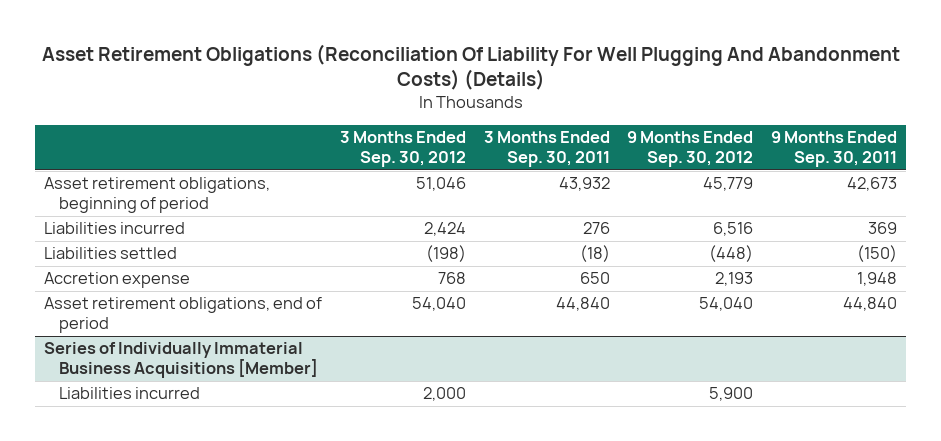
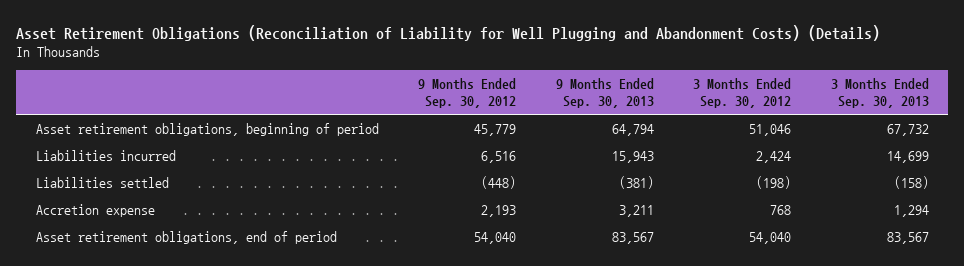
[41,43,900,91] Asset Retirement Obligations (Reconciliation Of Liability For Well Plugging And Abandonment Costs) (Details) -> [16,24,881,41] Asset Retirement Obligations (Reconciliation of Liability for Well Plugging and Abandonment Costs) (Details)
[483,131,610,168] 3 Months Ended Sep. 30, 2011 -> none
[770,131,897,168] 9 Months Ended Sep. 30, 2011 -> none
none -> [555,77,654,109] 9 Months Ended Sep. 30, 2013
none -> [830,77,929,109] 3 Months Ended Sep. 30, 2013
[44,342,319,379] Series of Individually Immaterial Business Acquisitions [Member] -> none
[59,387,201,400] Liabilities incurred -> none

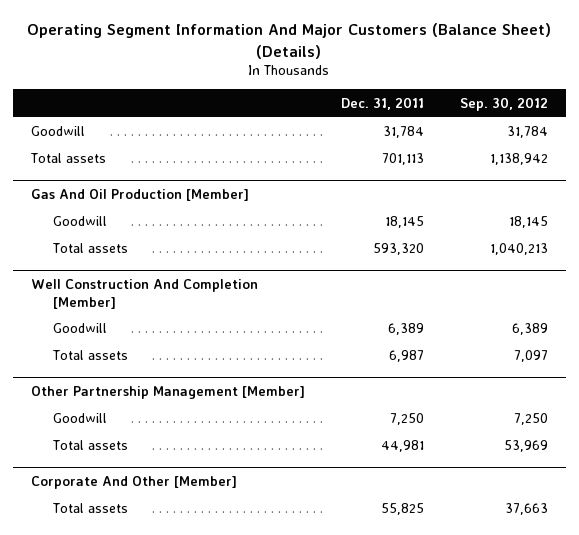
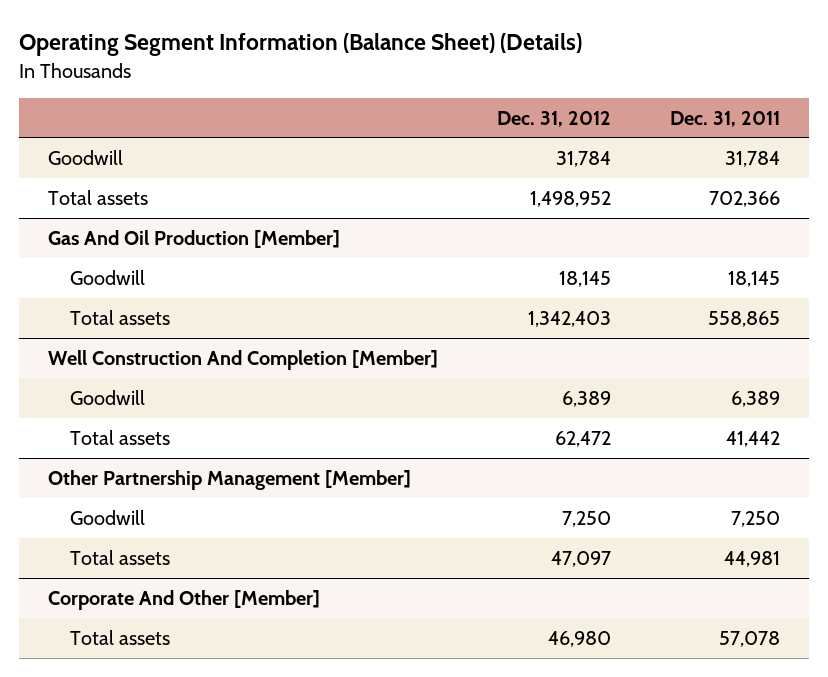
[27,22,552,59] Operating Segment Information And Major Customers (Balance Sheet) (Details) -> [18,33,582,57] Operating Segment Information (Balance Sheet) (Details)
[459,96,548,111] Sep. 30, 2012 -> none
none -> [496,110,611,127] Dec. 31, 2012
[381,153,424,166] 701,113 -> [708,190,780,207] 702,366
[372,243,424,256] 593,320 -> [707,310,780,327] 558,865
[388,350,424,363] 6,987 -> [725,430,780,447] 41,442
[380,503,424,516] 55,825 -> [718,630,780,647] 57,078

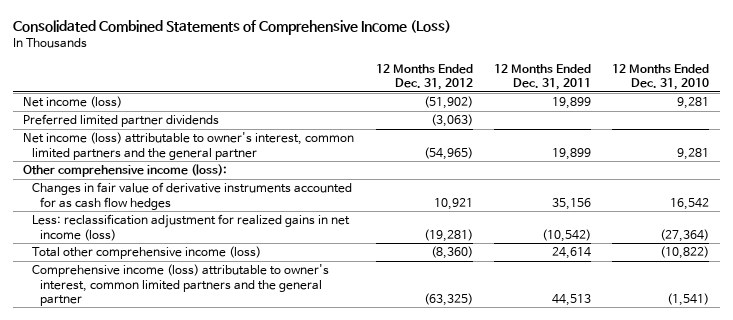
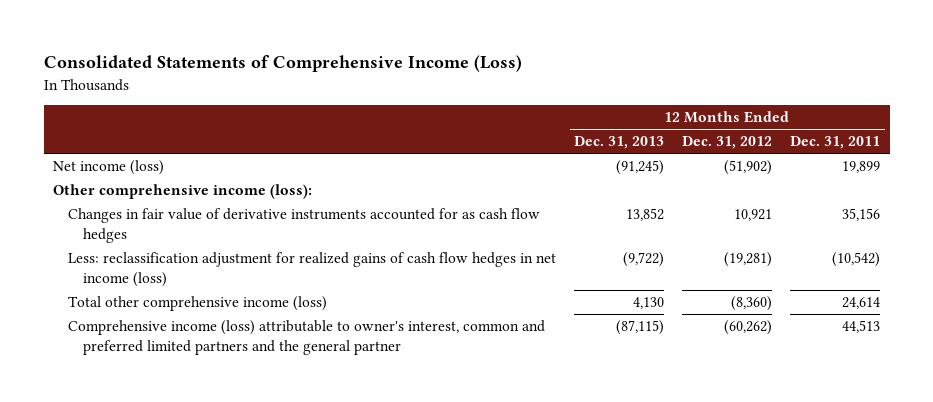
[12,20,451,36] Consolidated Combined Statements of Comprehensive Income (Loss) -> [43,55,522,73] Consolidated Statements of Comprehensive Income (Loss)
[612,63,710,90] 12 Months Ended Dec. 31, 2010 -> none
none -> [574,136,665,150] Dec. 31, 2013
[23,114,220,128] Preferred limited partner dividends -> none
[23,132,355,160] Net income (loss) attributable to owner's interest, common limited partners and the general partner -> none
[31,214,350,241] Less: reclassification adjustment for realized gains in net income (loss) -> [67,252,556,287] Less: reclassification adjustment for realized gains of cash flow hedges in net income (loss)
[31,264,329,306] Comprehensive income (loss) attributable to owner's interest, common limited partners and the general partner -> [67,320,545,355] Comprehensive income (loss) attributable to owner's interest, common and preferred limited partners and the general partner
[423,292,473,306] (63,325) -> [724,320,773,336] (60,262)

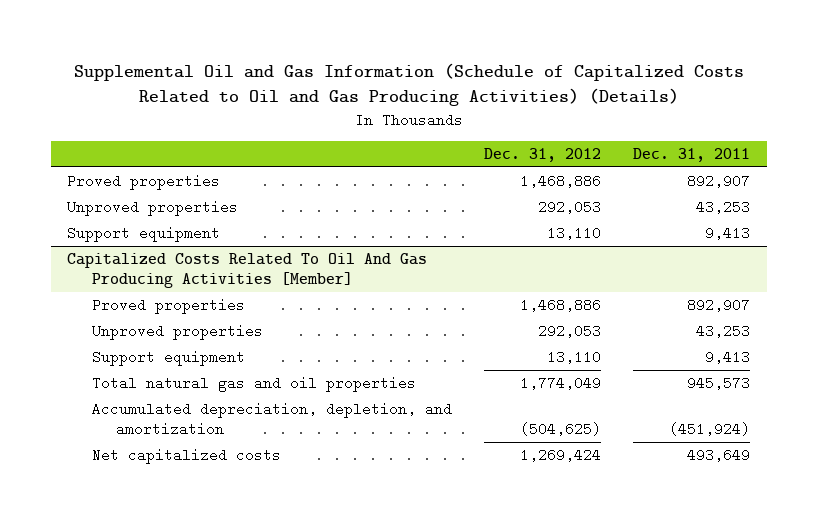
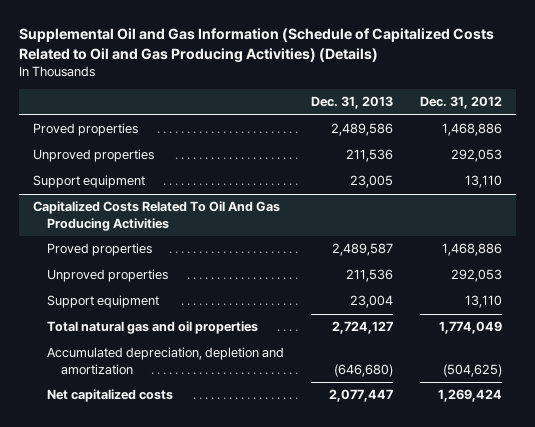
[633,148,751,163] Dec. 31, 2011 -> none
none -> [311,96,394,110] Dec. 31, 2013
[67,252,428,288] Capitalized Costs Related To Oil And Gas Producing Activities [Member] -> [32,201,280,231] Capitalized Costs Related To Oil And Gas Producing Activities
[91,401,452,436] Accumulated depreciation, depletion, and amortization -> [46,347,284,375] Accumulated depreciation, depletion and amortization

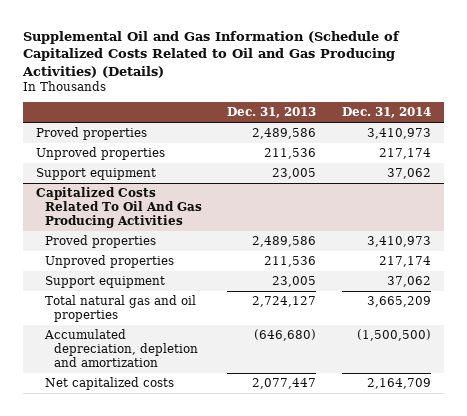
[420,96,503,110] Dec. 31, 2012 -> none
none -> [341,107,431,119] Dec. 31, 2014
[332,243,394,257] 2,489,587 -> [252,236,317,248] 2,489,586
[350,295,394,309] 23,004 -> [272,276,317,288] 23,005

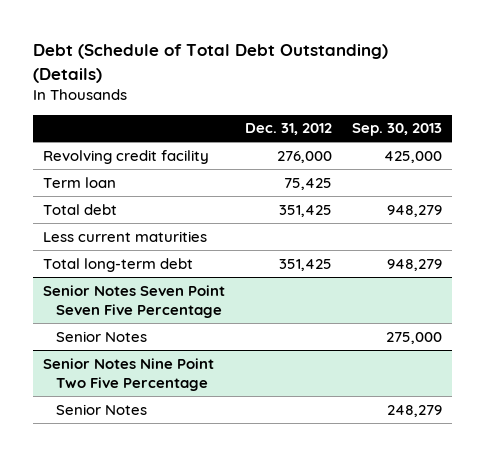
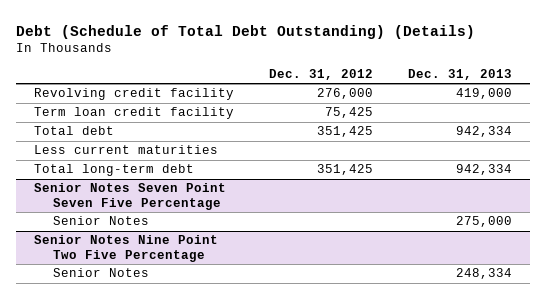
[352,123,443,137] Sep. 30, 2013 -> none
none -> [408,69,513,81] Dec. 31, 2013
[43,176,117,188] Term loan -> [33,107,234,120] Term loan credit facility

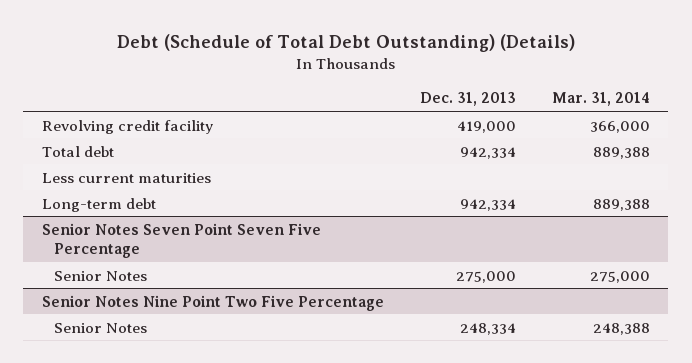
[269,69,374,81] Dec. 31, 2012 -> none
none -> [552,92,651,107] Mar. 31, 2014
[33,107,234,120] Term loan credit facility -> none
[33,164,194,177] Total long-term debt -> [41,197,156,212] Long-term debt

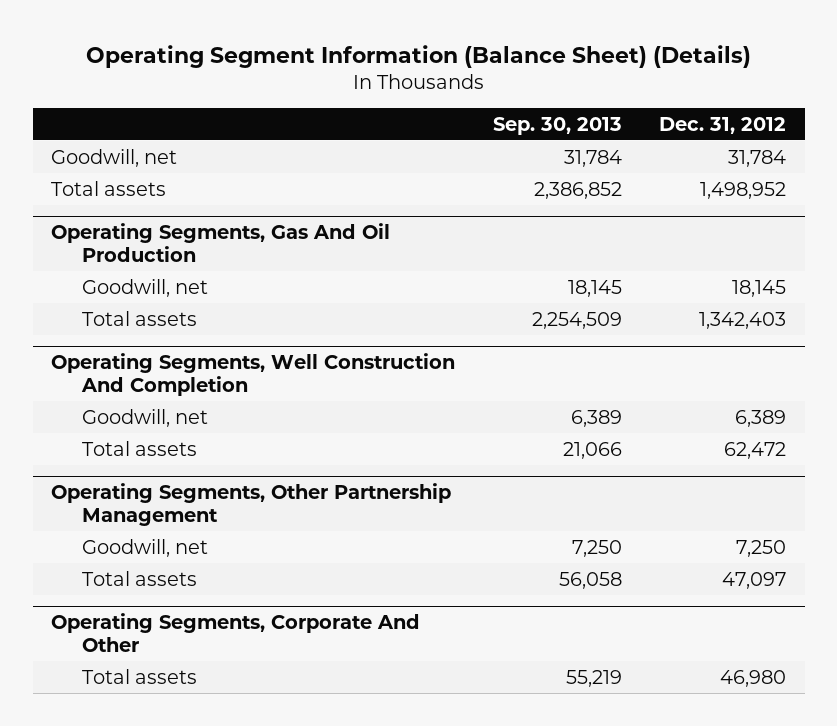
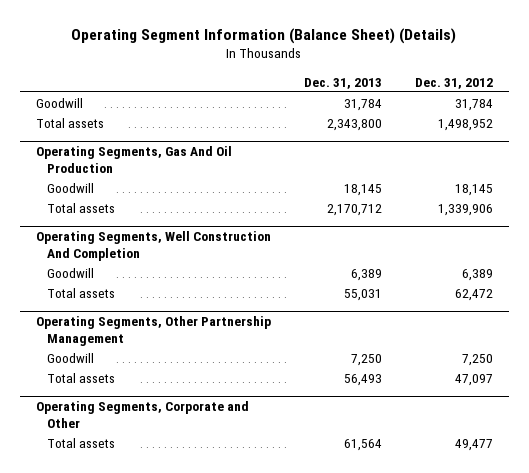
[492,116,622,135] Sep. 30, 2013 -> none
none -> [303,77,382,89] Dec. 31, 2013
[51,148,178,167] Goodwill, net -> [36,97,84,108] Goodwill
[81,278,208,297] Goodwill, net -> [47,182,95,193] Goodwill
[698,311,786,329] 1,342,403 -> [437,203,493,216] 1,339,906
[81,408,208,427] Goodwill, net -> [47,267,95,278] Goodwill
[81,538,208,557] Goodwill, net -> [47,352,95,363] Goodwill
[51,613,421,653] Operating Segments, Corporate And Other -> [36,401,250,428] Operating Segments, Corporate and Other
[719,669,786,687] 46,980 -> [454,438,493,451] 49,477

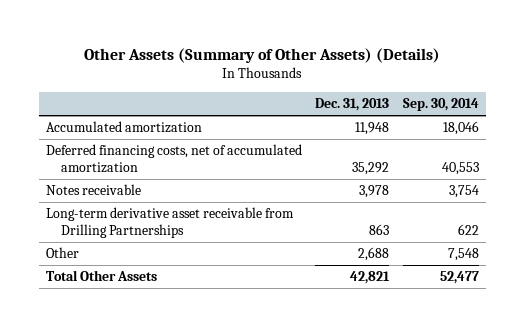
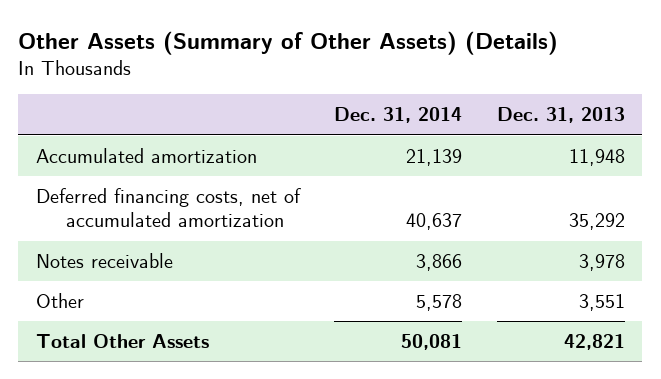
[402,98,479,112] Sep. 30, 2014 -> none
none -> [334,107,463,124] Dec. 31, 2014
[45,207,294,239] Long-term derivative asset receivable from Drilling Partnerships -> none
[358,247,390,262] 2,688 -> [578,293,625,311] 3,551

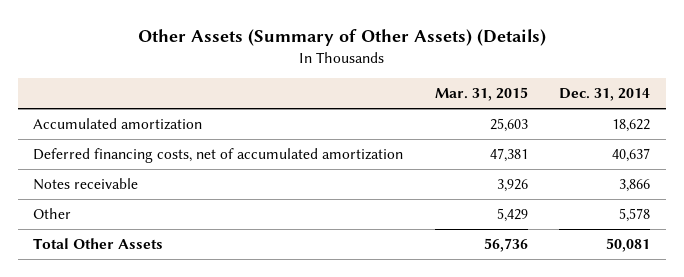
[496,107,625,124] Dec. 31, 2013 -> none
none -> [434,87,528,102] Mar. 31, 2015
[406,148,463,166] 21,139 -> [612,119,651,133] 18,622

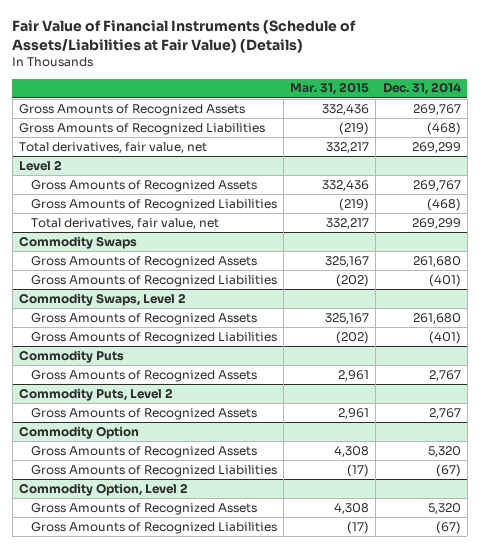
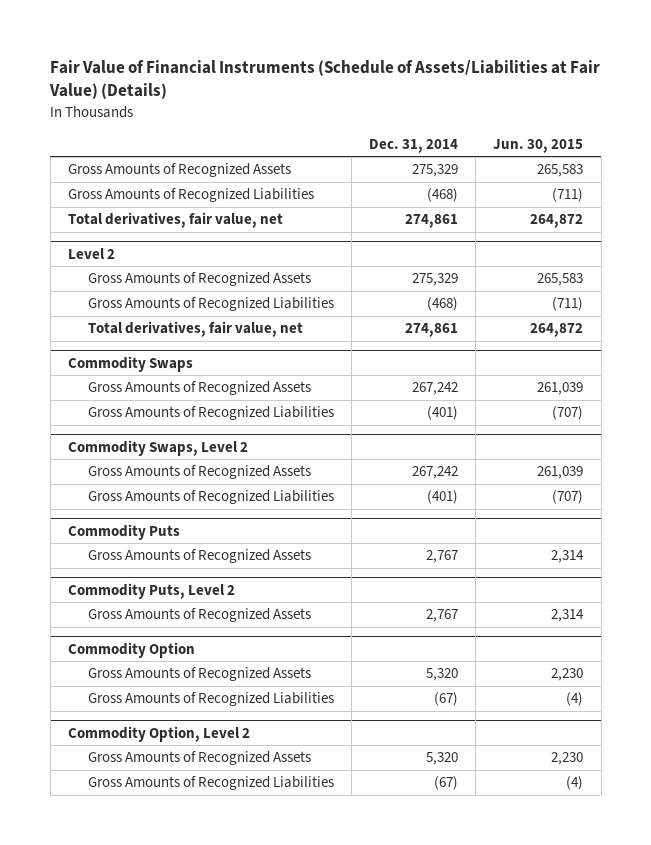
[290,82,370,96] Mar. 31, 2015 -> none
none -> [493,138,584,153] Jun. 30, 2015
[412,103,461,115] 269,767 -> [412,164,459,178] 275,329
[411,141,461,153] 269,299 -> [405,214,459,229] 274,861
[412,179,461,191] 269,767 -> [412,273,459,287] 275,329
[411,217,461,229] 269,299 -> [405,323,459,338] 274,861
[412,255,461,267] 261,680 -> [412,382,459,396] 267,242
[412,312,461,324] 261,680 -> [412,466,459,480] 267,242

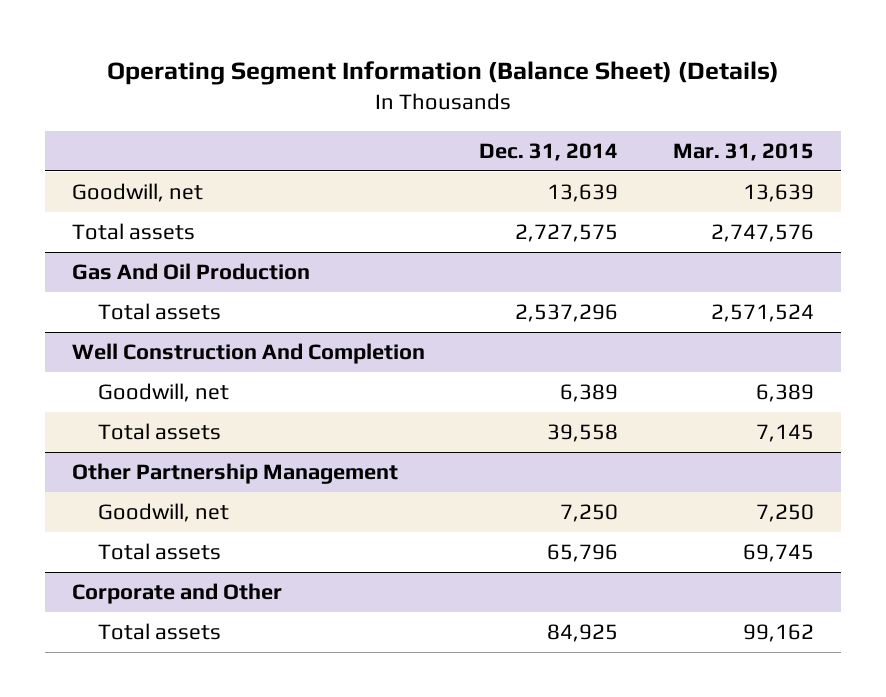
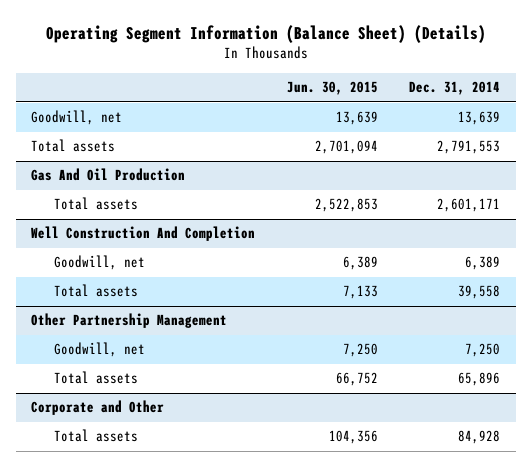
[672,142,814,161] Mar. 31, 2015 -> none
none -> [286,81,378,96] Jun. 30, 2015
[515,224,619,243] 2,727,575 -> [436,140,500,155] 2,791,553
[515,304,619,323] 2,537,296 -> [436,198,500,213] 2,601,171
[547,544,619,563] 65,796 -> [457,372,500,387] 65,896
[547,624,619,643] 84,925 -> [457,430,500,445] 84,928

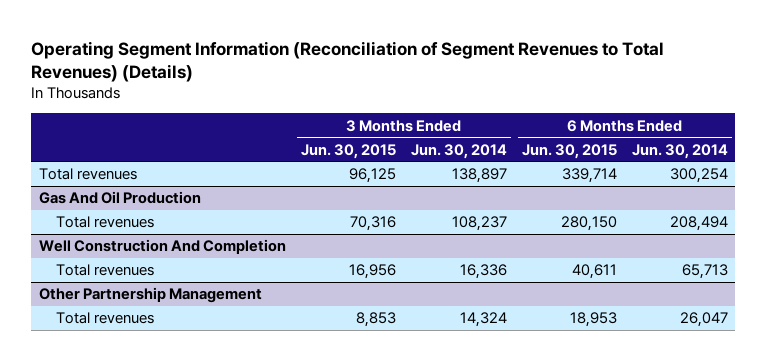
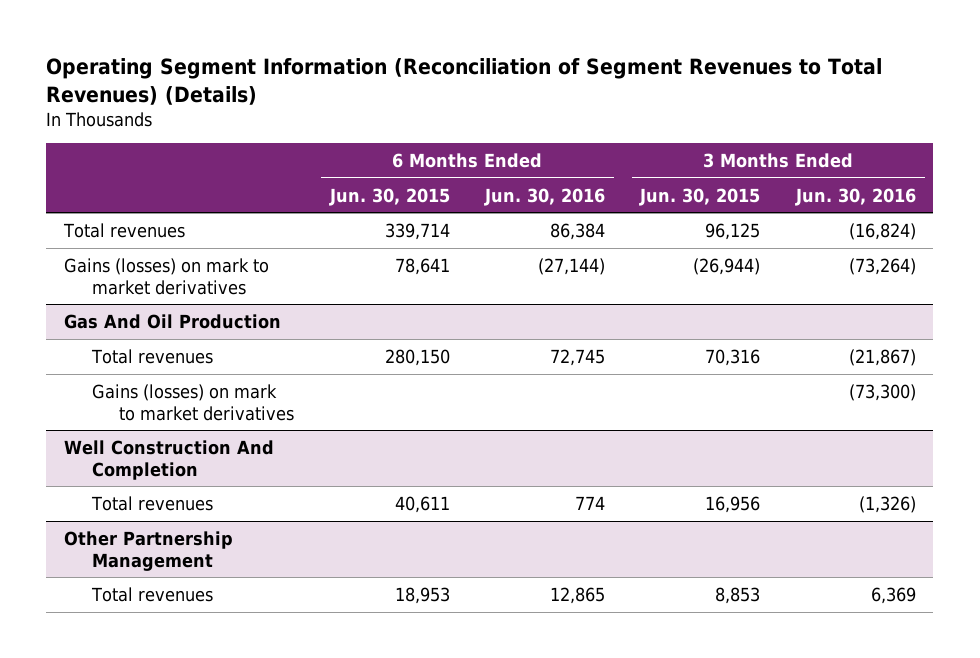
[410,143,507,159] Jun. 30, 2014 -> none
[631,143,728,159] Jun. 30, 2014 -> none
none -> [484,187,606,206] Jun. 30, 2016
none -> [794,187,916,206] Jun. 30, 2016
none -> [64,257,270,295] Gains (losses) on mark to market derivatives
none -> [91,383,295,421] Gains (losses) on mark to market derivatives

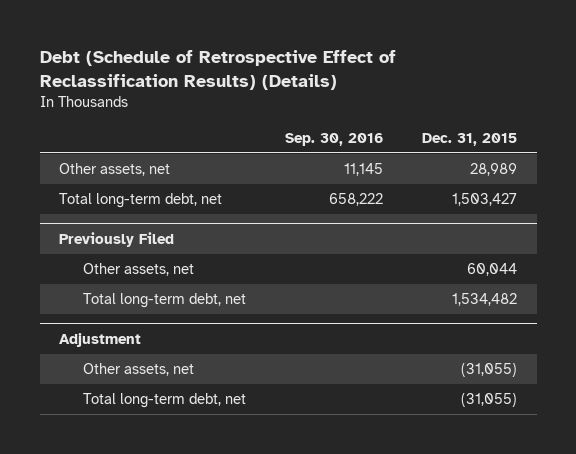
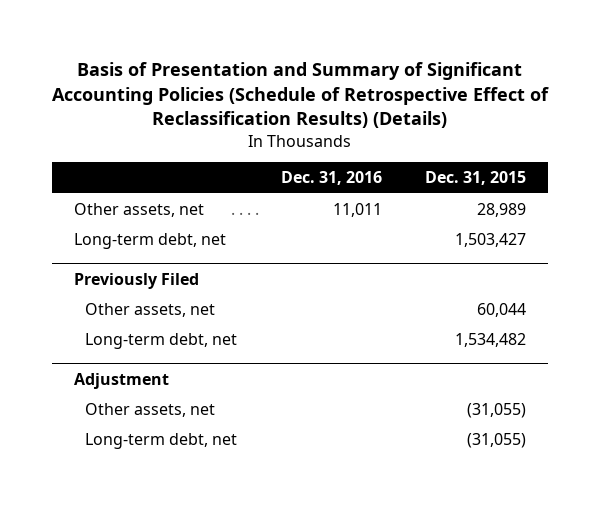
[39,50,396,90] Debt (Schedule of Retrospective Effect of Reclassification Results) (Details) -> [52,62,550,129] Basis of Presentation and Summary of Significant Accounting Policies (Schedule of Retrospective Effect of Reclassification Results) (Details)
[285,132,384,146] Sep. 30, 2016 -> none
none -> [280,171,382,186] Dec. 31, 2016
[59,193,223,209] Total long-term debt, net -> [73,232,226,249] Long-term debt, net
[82,293,246,309] Total long-term debt, net -> [84,332,237,349] Long-term debt, net
[82,393,246,409] Total long-term debt, net -> [84,432,237,449] Long-term debt, net

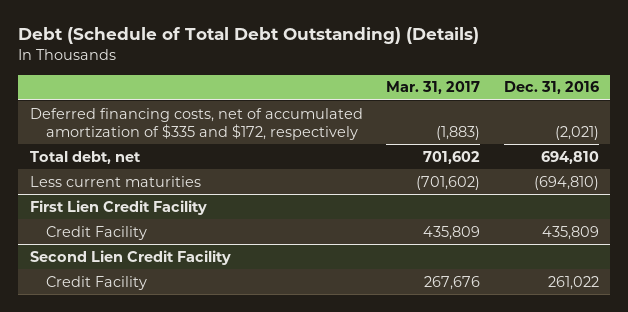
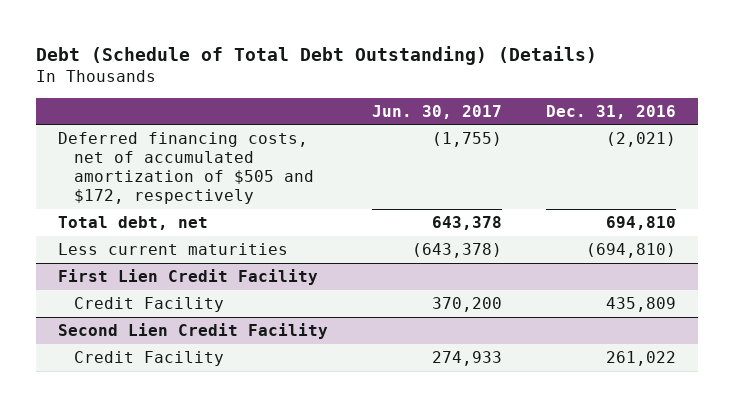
[386,81,481,95] Mar. 31, 2017 -> none
none -> [372,104,503,119] Jun. 30, 2017
[29,107,363,140] Deferred financing costs, net of accumulated amortization of $335 and $172, respectively -> [58,132,315,205] Deferred financing costs, net of accumulated amortization of $505 and $172, respectively

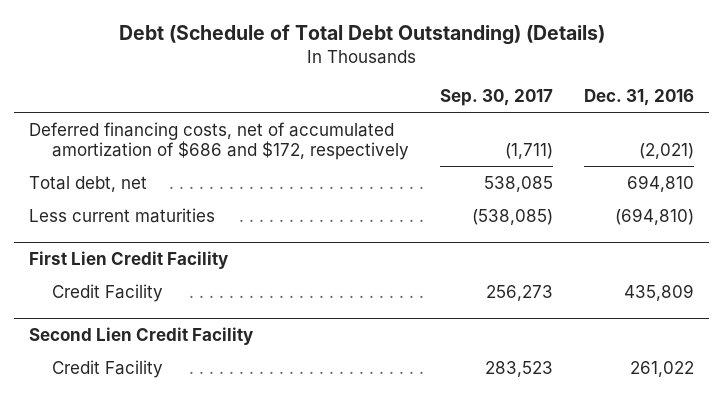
[372,104,503,119] Jun. 30, 2017 -> none
none -> [439,89,553,107] Sep. 30, 2017
[58,132,315,205] Deferred financing costs, net of accumulated amortization of $505 and $172, respectively -> [29,121,409,160] Deferred financing costs, net of accumulated amortization of $686 and $172, respectively

